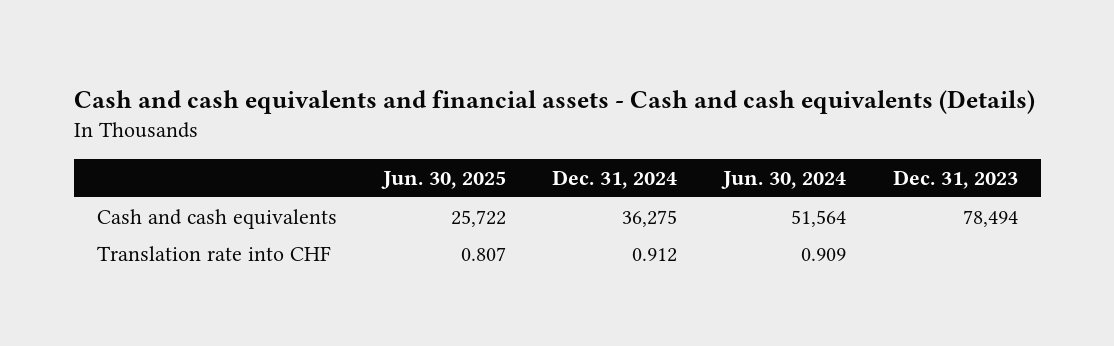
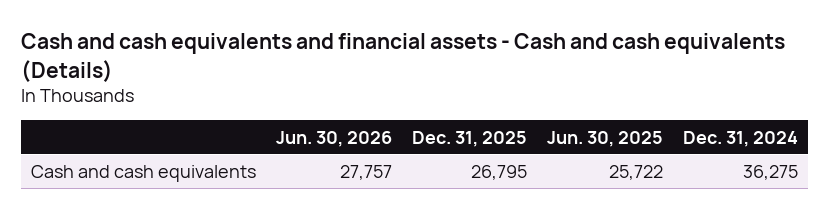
[721,171,847,190] Jun. 30, 2024 -> none
[892,170,1018,190] Dec. 31, 2023 -> none
none -> [276,130,393,147] Jun. 30, 2026
none -> [412,130,528,147] Dec. 31, 2025
[96,245,331,261] Translation rate into CHF -> none

